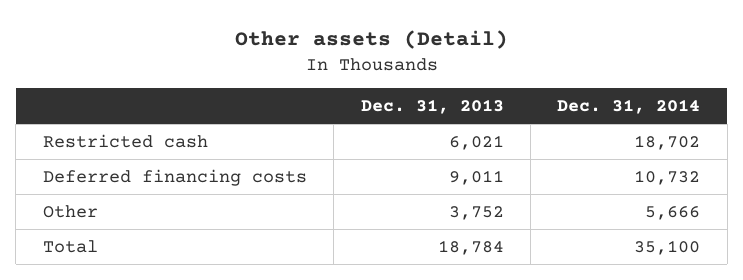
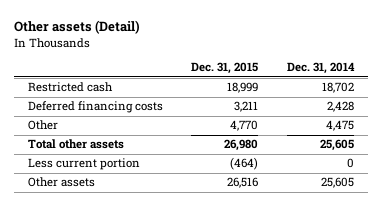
[360,99,504,115] Dec. 31, 2013 -> none
none -> [191,62,259,75] Dec. 31, 2015
[42,239,98,253] Total -> none
[634,169,701,185] 10,732 -> [327,101,355,113] 2,428
[645,205,701,220] 5,666 -> [326,120,355,132] 4,475
none -> [27,139,124,150] Total other assets
none -> [27,158,140,171] Less current portion
none -> [27,177,95,188] Other assets

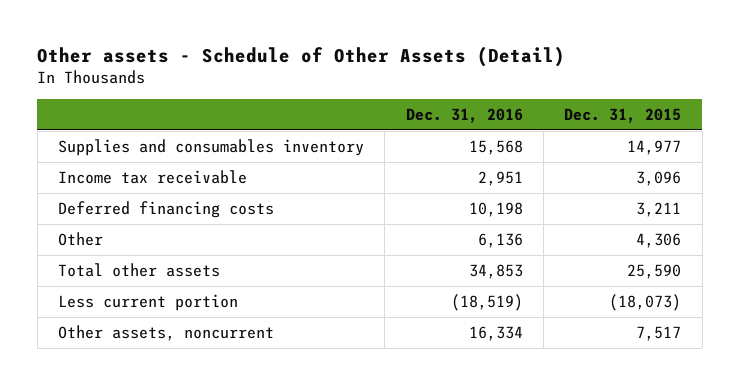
[13,20,140,35] Other assets (Detail) -> [37,45,566,67] Other assets - Schedule of Other Assets (Detail)
[287,62,356,75] Dec. 31, 2014 -> none
none -> [405,108,523,124] Dec. 31, 2016
[27,82,113,93] Restricted cash -> none
none -> [58,138,365,156] Supplies and consumables inventory
none -> [58,169,248,184] Income tax receivable
[230,120,259,132] 4,770 -> [636,232,682,248] 4,306
[224,139,259,152] 26,980 -> [627,263,682,279] 25,590
[230,157,259,171] (464) -> [609,293,682,311] (18,073)
[27,177,95,188] Other assets -> [58,324,275,341] Other assets, noncurrent
[227,177,259,189] 26,516 -> [636,325,682,341] 7,517

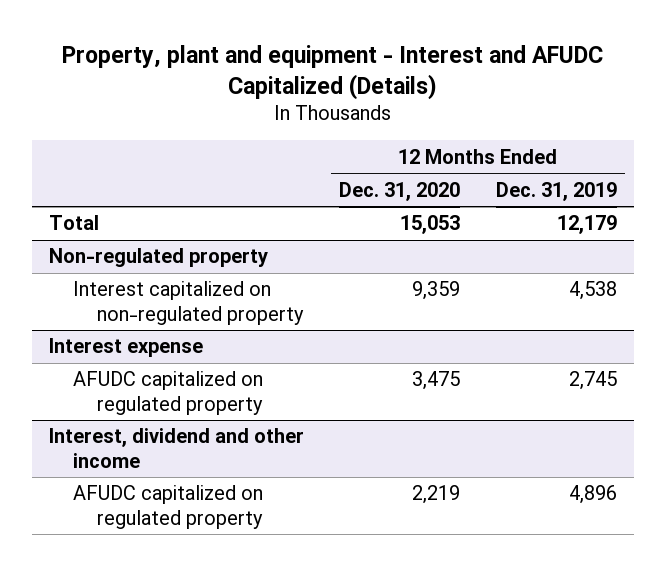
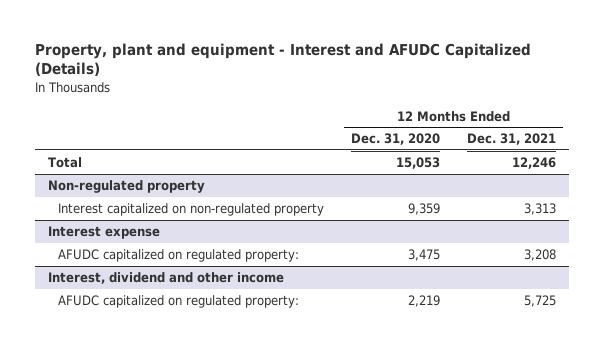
[495,181,617,201] Dec. 31, 2019 -> none
none -> [466,133,556,146] Dec. 31, 2021
[73,371,264,415] AFUDC capitalized on regulated property -> [58,249,300,263] AFUDC capitalized on regulated property:
[73,485,264,529] AFUDC capitalized on regulated property -> [58,295,300,309] AFUDC capitalized on regulated property:

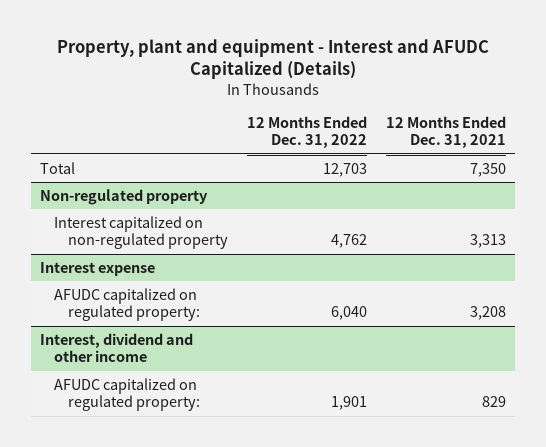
[351,133,441,146] Dec. 31, 2020 -> none
none -> [246,116,367,149] 12 Months Ended Dec. 31, 2022
[511,157,556,170] 12,246 -> [469,162,506,177] 7,350
[523,295,556,308] 5,725 -> [481,396,506,408] 829

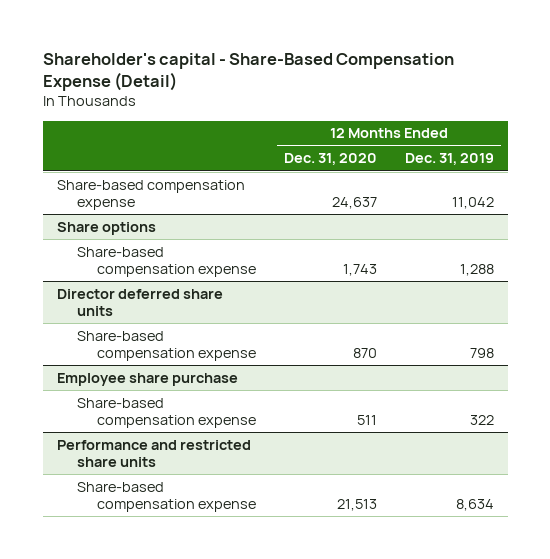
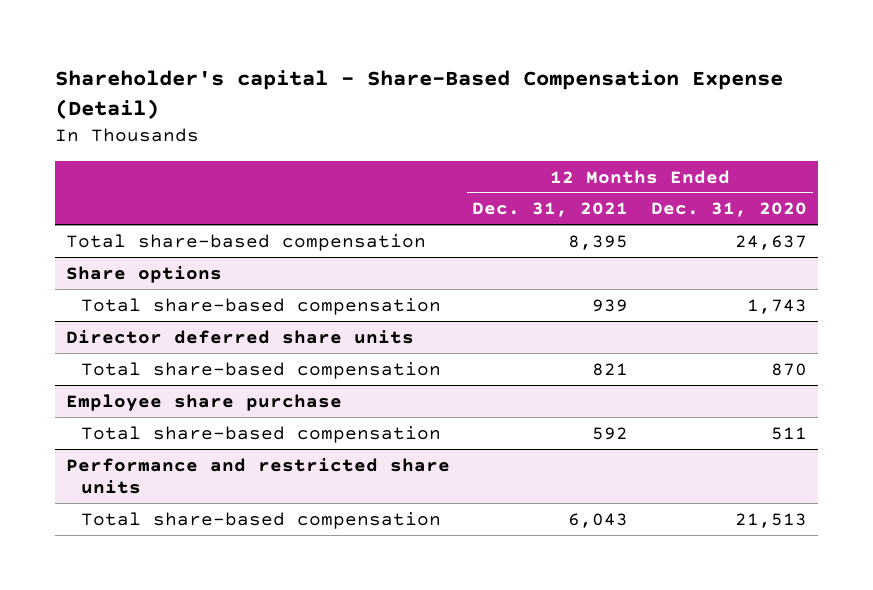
[404,153,494,166] Dec. 31, 2019 -> none
none -> [472,202,629,218] Dec. 31, 2021
[56,179,245,211] Share-based compensation expense -> [65,233,426,251] Total share-based compensation
[76,246,257,278] Share-based compensation expense -> [81,297,442,315] Total share-based compensation
[76,330,257,362] Share-based compensation expense -> [81,361,442,379] Total share-based compensation
[76,397,257,429] Share-based compensation expense -> [81,425,442,443] Total share-based compensation
[76,481,257,513] Share-based compensation expense -> [81,511,442,529] Total share-based compensation

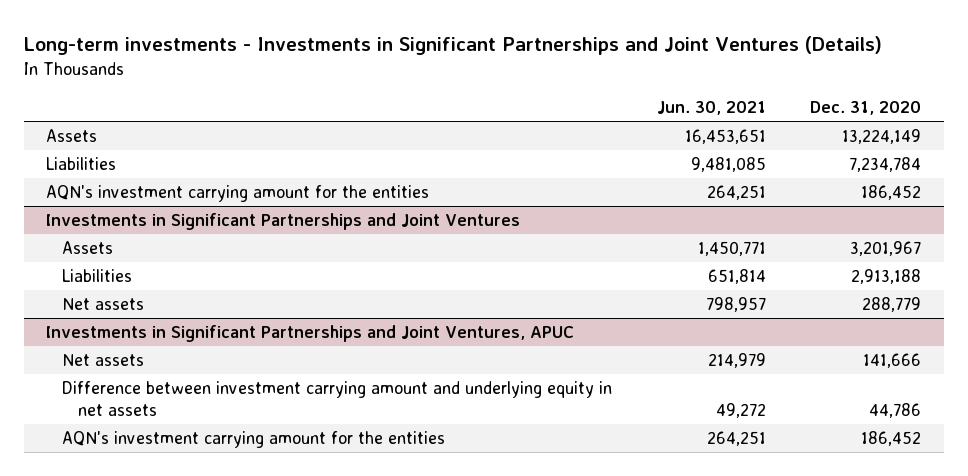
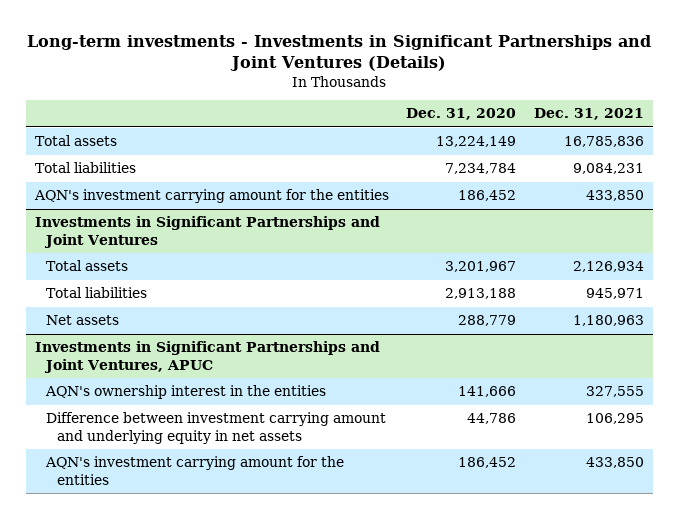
[656,101,766,116] Jun. 30, 2021 -> none
none -> [533,108,644,121] Dec. 31, 2021
[46,129,98,143] Assets -> [34,135,117,147] Total assets
[46,157,117,171] Liabilities -> [34,162,136,174] Total liabilities
[62,241,114,255] Assets -> [45,260,128,272] Total assets
[62,269,133,283] Liabilities -> [45,287,147,299] Total liabilities
[62,354,145,367] Net assets -> [44,385,326,400] AQN's ownership interest in the entities

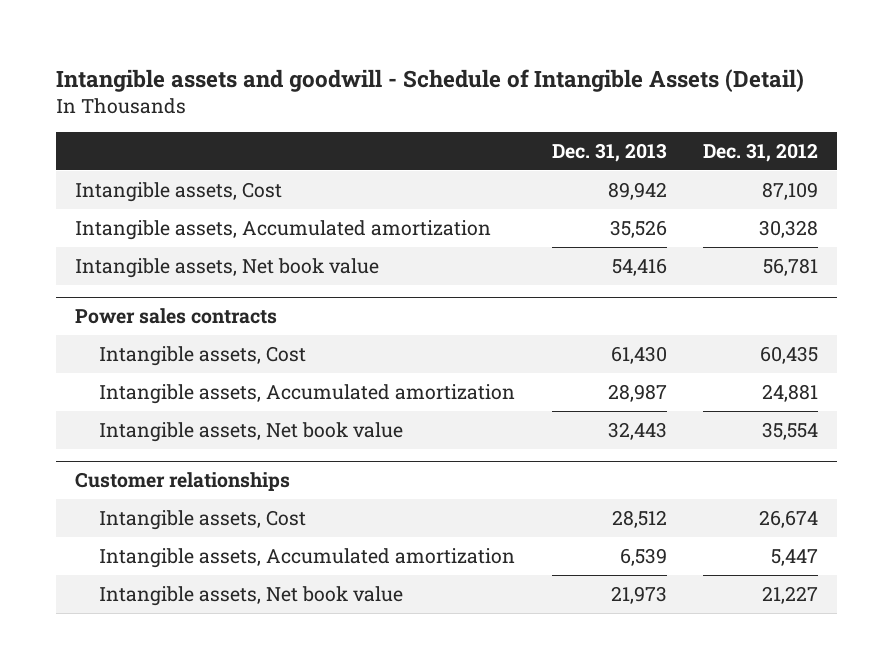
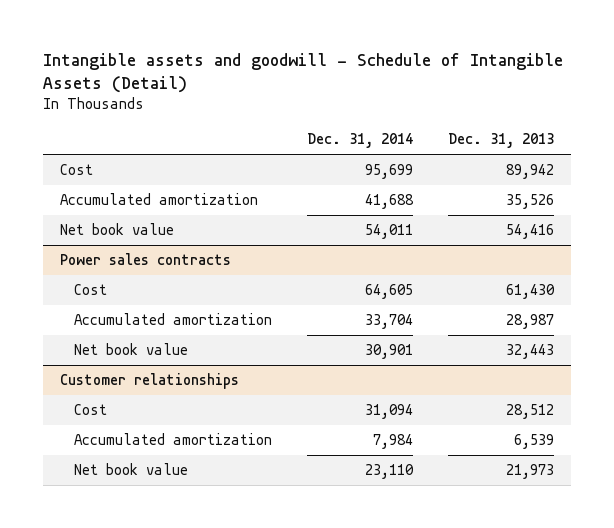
[703,143,819,163] Dec. 31, 2012 -> none
none -> [306,132,413,148] Dec. 31, 2014
[74,181,282,202] Intangible assets, Cost -> [60,164,94,176] Cost
[74,219,491,240] Intangible assets, Accumulated amortization -> [60,193,259,206] Accumulated amortization
[74,257,379,278] Intangible assets, Net book value -> [60,223,175,236] Net book value
[99,345,307,366] Intangible assets, Cost -> [73,284,107,296] Cost
[99,383,516,404] Intangible assets, Accumulated amortization -> [73,313,272,326] Accumulated amortization
[99,421,404,442] Intangible assets, Net book value -> [73,343,188,356] Net book value
[99,509,307,530] Intangible assets, Cost -> [73,404,107,416] Cost
[99,547,516,568] Intangible assets, Accumulated amortization -> [73,433,272,446] Accumulated amortization
[99,585,404,606] Intangible assets, Net book value -> [73,463,188,476] Net book value

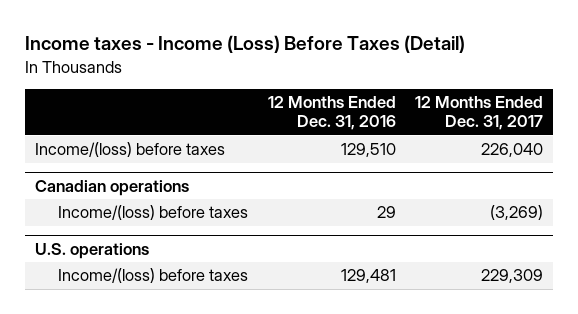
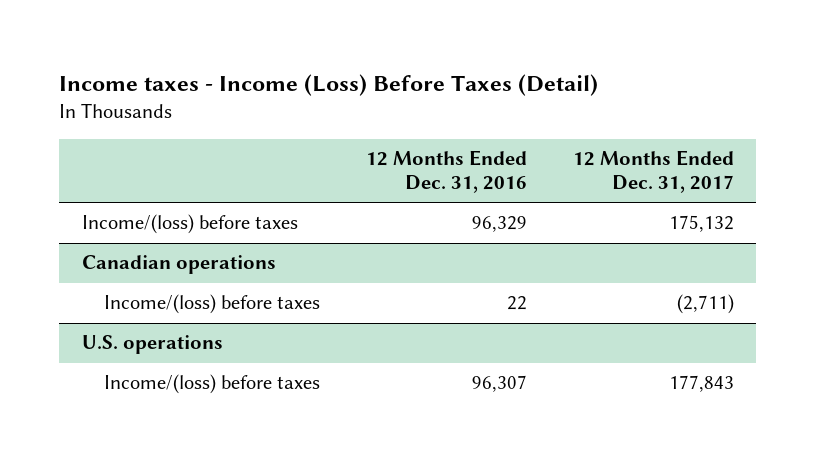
[340,143,396,158] 129,510 -> [472,216,528,233] 96,329
[481,143,544,158] 226,040 -> [668,215,734,233] 175,132
[376,206,396,219] 29 -> [507,296,528,311] 22
[490,205,544,221] (3,269) -> [676,294,734,315] (2,711)
[340,269,396,284] 129,481 -> [472,375,528,393] 96,307
[481,269,544,284] 229,309 -> [668,375,734,393] 177,843

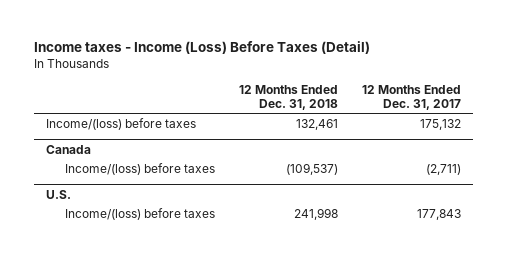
[366,149,528,193] 12 Months Ended Dec. 31, 2016 -> none
none -> [238,85,338,111] 12 Months Ended Dec. 31, 2018
[81,255,276,275] Canadian operations -> [45,145,91,155] Canada
[81,335,223,355] U.S. operations -> [45,190,71,200] U.S.

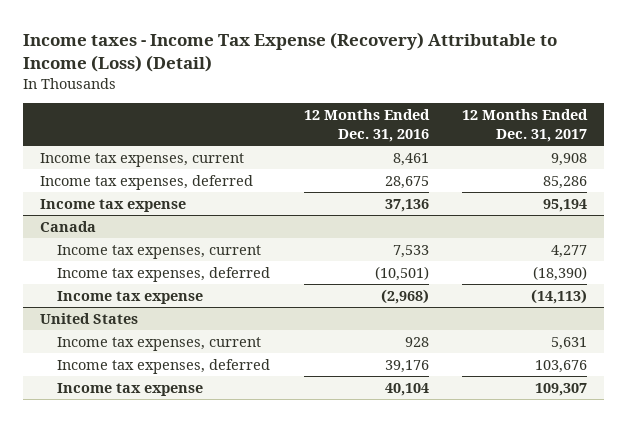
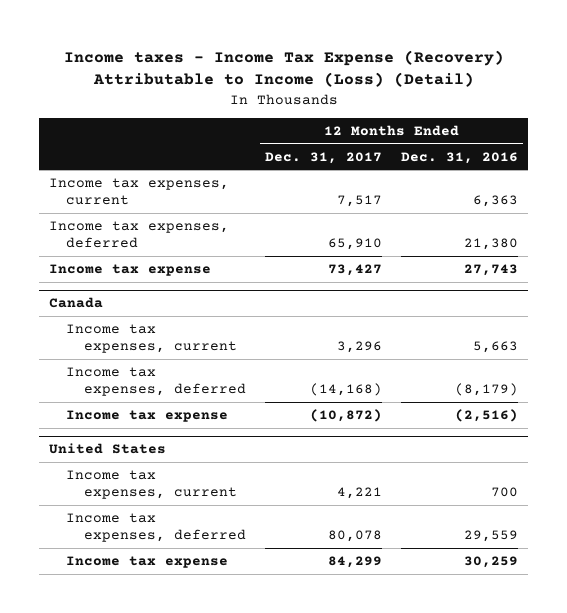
[392,152,429,166] 8,461 -> [473,194,519,207] 6,363
[551,152,588,166] 9,908 -> [337,194,383,207] 7,517
[384,175,429,189] 28,675 -> [464,237,519,250] 21,380
[543,175,588,189] 85,286 -> [328,237,383,250] 65,910
[384,198,429,212] 37,136 -> [464,263,519,276] 27,743
[543,198,588,212] 95,194 -> [328,263,383,276] 73,427
[392,244,429,258] 7,533 -> [473,340,519,353] 5,663
[551,244,588,258] 4,277 -> [337,340,383,353] 3,296
[374,265,429,281] (10,501) -> [455,382,519,396] (8,179)
[533,265,588,281] (18,390) -> [310,382,383,396] (14,168)
[380,288,429,304] (2,968) -> [455,408,519,422] (2,516)
[531,288,588,304] (14,113) -> [310,408,383,422] (10,872)
[404,336,429,347] 928 -> [491,486,519,497] 700
[551,336,588,350] 5,631 -> [337,486,383,499] 4,221
[384,359,429,373] 39,176 -> [464,529,519,542] 29,559
[535,359,588,373] 103,676 -> [328,529,383,542] 80,078
[384,382,429,396] 40,104 -> [464,555,519,568] 30,259
[535,382,588,396] 109,307 -> [328,555,383,568] 84,299

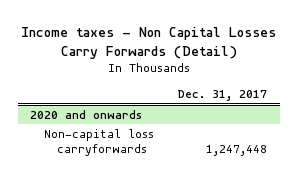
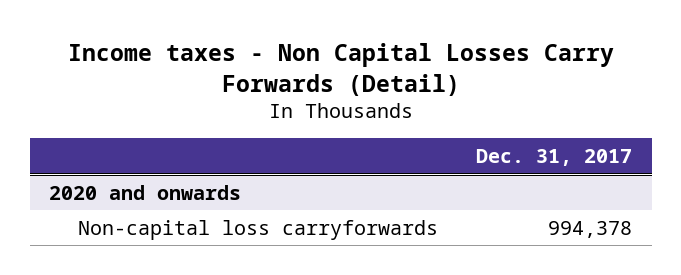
[206,145,268,157] 1,247,448 -> [548,220,633,238] 994,378

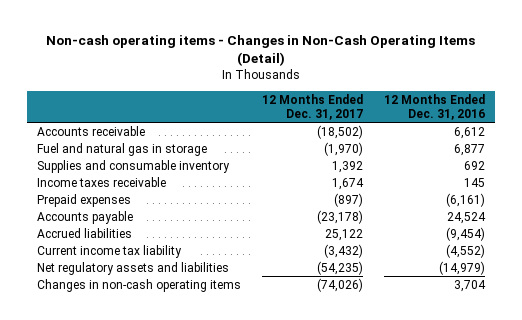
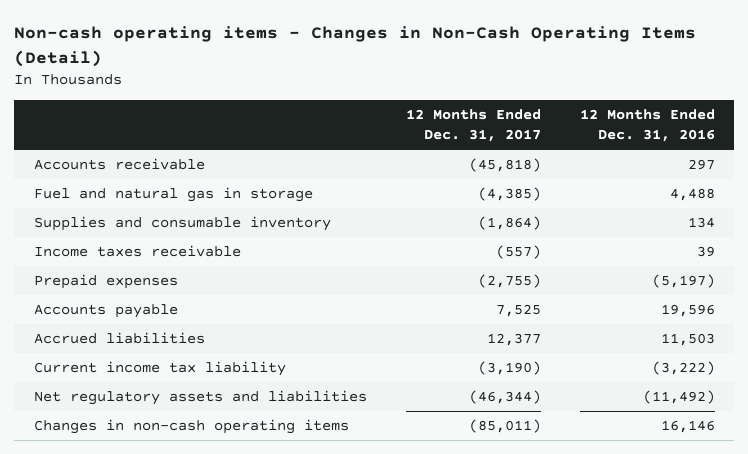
[316,124,363,139] (18,502) -> [468,158,541,173] (45,818)
[453,126,485,139] 6,612 -> [687,159,715,171] 297
[323,141,363,156] (1,970) -> [477,187,541,202] (4,385)
[453,143,485,156] 6,877 -> [669,188,715,202] 4,488
[331,160,363,173] 1,392 -> [477,216,541,231] (1,864)
[463,160,485,170] 692 -> [687,217,715,229] 134
[331,177,364,190] 1,674 -> [495,245,541,260] (557)
[463,177,485,187] 145 -> [696,246,715,258] 39
[333,192,363,207] (897) -> [477,274,541,289] (2,755)
[445,192,485,207] (6,161) -> [651,274,715,289] (5,197)
[316,209,363,224] (23,178) -> [495,304,541,318] 7,525
[446,211,486,224] 24,524 -> [660,304,715,318] 19,596
[324,228,363,241] 25,122 -> [486,333,541,347] 12,377
[445,226,485,241] (9,454) -> [660,333,715,347] 11,503
[323,243,363,258] (3,432) -> [477,361,541,376] (3,190)
[445,243,485,258] (4,552) -> [651,361,715,376] (3,222)
[316,260,363,275] (54,235) -> [468,390,541,405] (46,344)
[438,260,485,275] (14,979) -> [642,390,715,405] (11,492)
[316,277,363,292] (74,026) -> [468,419,541,434] (85,011)
[453,279,486,292] 3,704 -> [660,420,715,434] 16,146

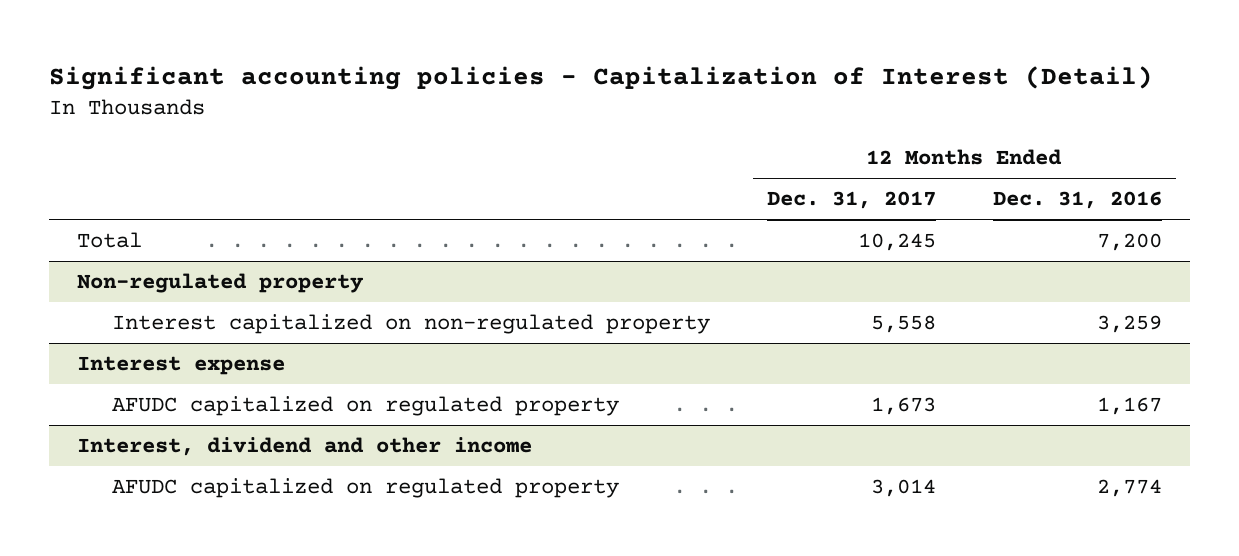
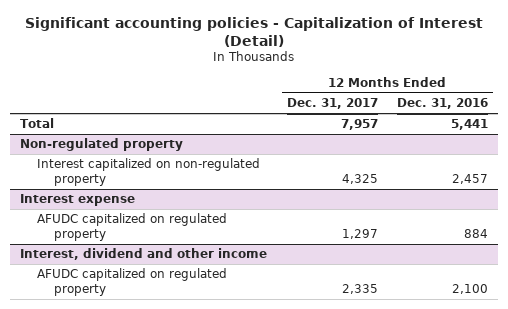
[857,233,936,252] 10,245 -> [340,119,378,131] 7,957
[1096,233,1162,252] 7,200 -> [451,119,489,131] 5,441
[870,315,936,334] 5,558 -> [341,174,378,185] 4,325
[1096,315,1162,334] 3,259 -> [452,174,489,185] 2,457
[870,397,936,416] 1,673 -> [341,229,378,240] 1,297
[1096,397,1162,416] 1,167 -> [464,229,489,239] 884
[870,479,936,498] 3,014 -> [341,284,378,295] 2,335
[1096,479,1162,498] 2,774 -> [452,284,489,295] 2,100

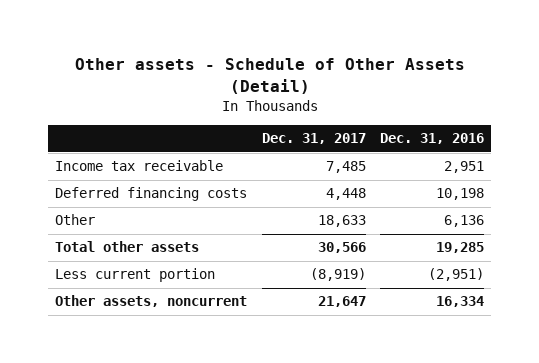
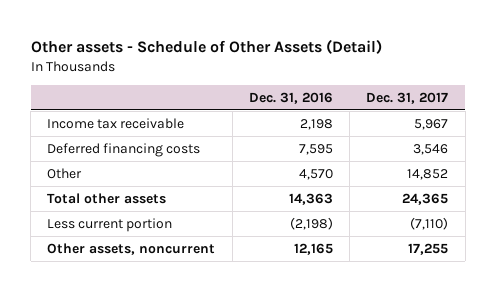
[325,161,366,174] 7,485 -> [414,118,449,130] 5,967
[443,161,484,174] 2,951 -> [299,118,333,130] 2,198
[325,188,366,201] 4,448 -> [413,143,449,155] 3,546
[435,188,484,201] 10,198 -> [298,143,333,155] 7,595
[317,215,366,228] 18,633 -> [407,168,449,180] 14,852
[443,215,484,228] 6,136 -> [298,168,333,180] 4,570
[317,242,366,254] 30,566 -> [402,192,449,205] 24,365
[435,242,484,254] 19,285 -> [288,192,333,205] 14,363
[309,268,366,282] (8,919) -> [410,216,449,230] (7,110)
[427,268,484,282] (2,951) -> [289,216,333,230] (2,198)
[317,296,366,308] 21,647 -> [408,242,449,255] 17,255
[435,296,484,308] 16,334 -> [293,242,333,255] 12,165

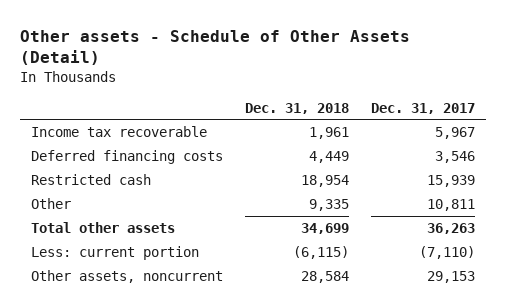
[248,91,333,104] Dec. 31, 2016 -> none
none -> [245,102,350,114] Dec. 31, 2018
[47,117,185,129] Income tax receivable -> [31,125,208,137] Income tax recoverable
none -> [31,173,152,185] Restricted cash
[407,168,449,180] 14,852 -> [427,198,476,211] 10,811
[402,192,449,205] 24,365 -> [427,222,476,234] 36,263
[47,217,173,232] Less current portion -> [31,245,200,260] Less: current portion
[408,242,449,255] 17,255 -> [427,270,476,283] 29,153

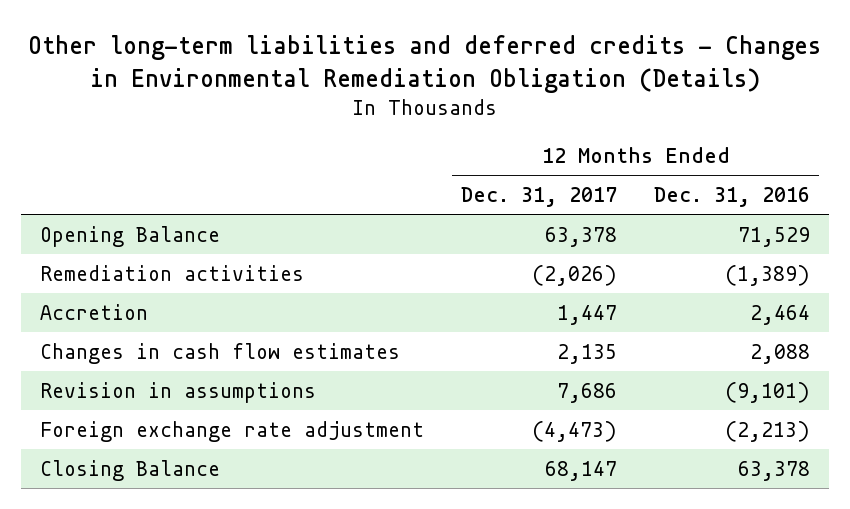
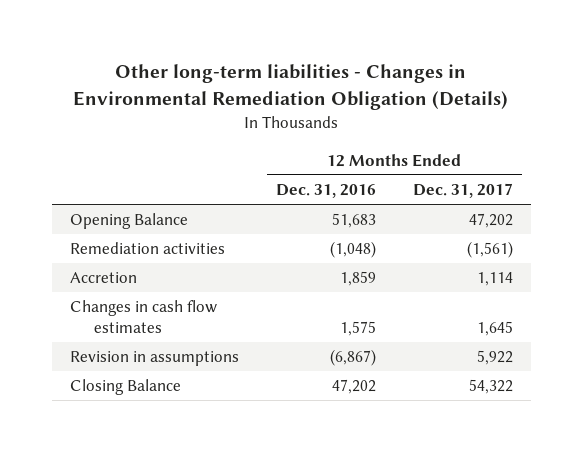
[27,34,821,93] Other long-term liabilities and deferred credits - Changes in Environmental Remediation Obligation (Details) -> [73,64,509,111] Other long-term liabilities - Changes in Environmental Remediation Obligation (Details)
[39,420,424,442] Foreign exchange rate adjustment -> none
[544,226,617,247] 63,378 -> [468,213,513,229] 47,202
[738,226,811,247] 71,529 -> [331,213,376,229] 51,683
[531,264,617,286] (2,026) -> [466,241,513,259] (1,561)
[725,264,811,286] (1,389) -> [329,241,376,259] (1,048)
[556,304,617,325] 1,447 -> [476,272,513,287] 1,114
[750,304,811,325] 2,464 -> [339,271,376,287] 1,859
[556,343,617,364] 2,135 -> [476,320,513,336] 1,645
[750,343,811,364] 2,088 -> [339,320,376,336] 1,575
[556,382,617,403] 7,686 -> [476,350,513,366] 5,922
[725,381,811,403] (9,101) -> [329,349,376,367] (6,867)
[544,460,617,481] 68,147 -> [468,379,513,395] 54,322
[738,460,811,481] 63,378 -> [331,379,376,395] 47,202

